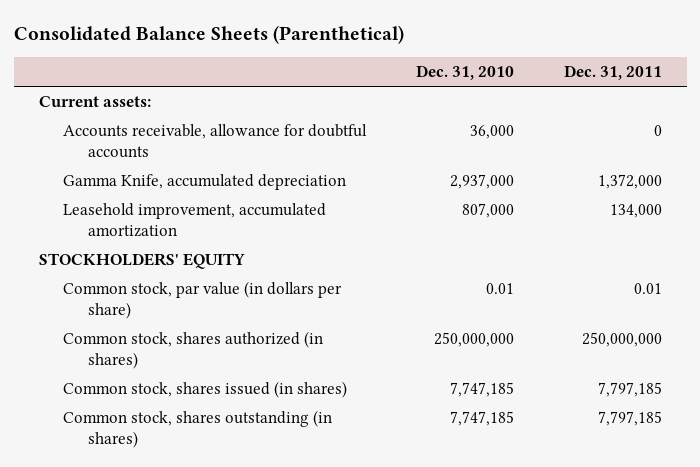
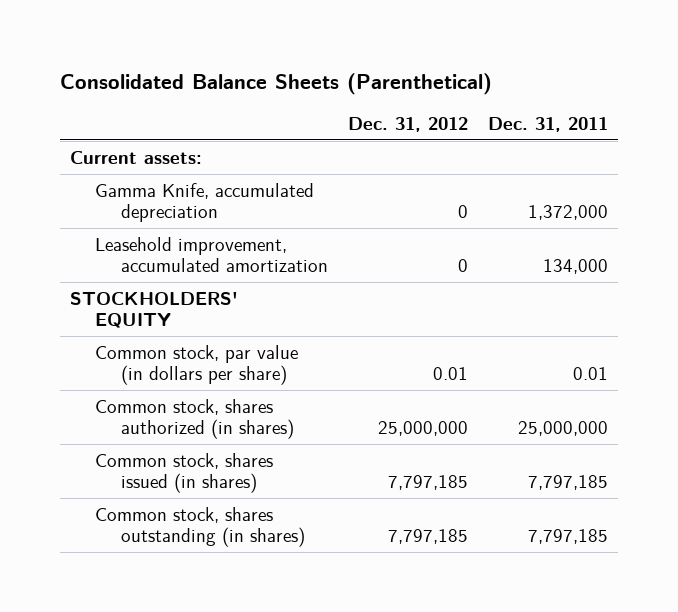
[416,64,515,80] Dec. 31, 2010 -> none
none -> [347,116,468,132] Dec. 31, 2012
[63,124,368,158] Accounts receivable, allowance for doubtful accounts -> none
[581,332,662,348] 250,000,000 -> [517,421,608,437] 25,000,000

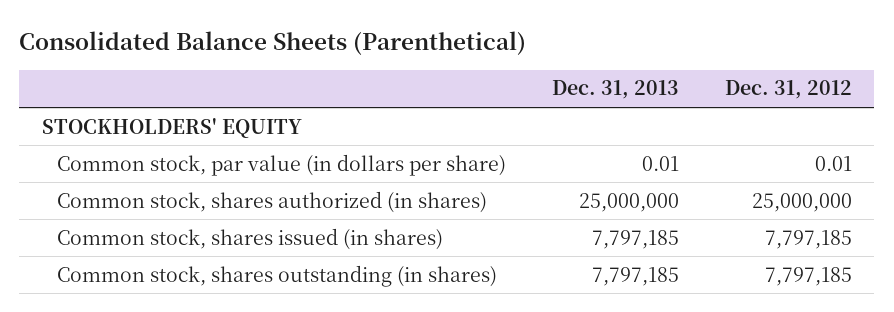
[487,116,608,132] Dec. 31, 2011 -> none
none -> [551,80,679,100] Dec. 31, 2013
[69,150,202,164] Current assets: -> none
[95,182,315,223] Gamma Knife, accumulated depreciation -> none
[95,236,328,273] Leasehold improvement, accumulated amortization -> none

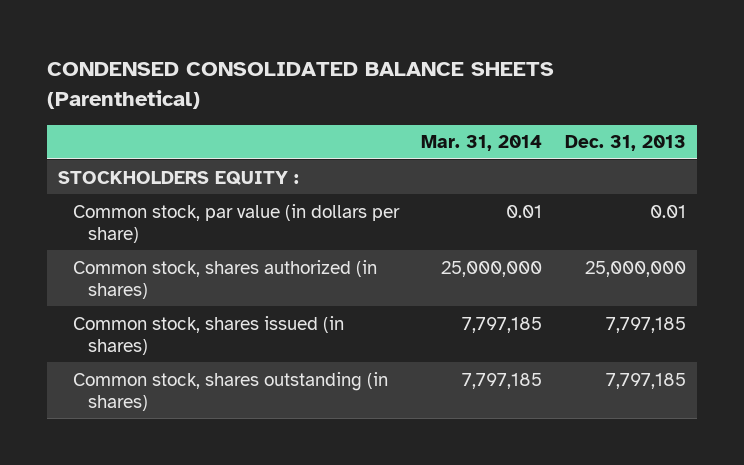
[19,30,527,55] Consolidated Balance Sheets (Parenthetical) -> [46,62,554,109] CONDENSED CONSOLIDATED BALANCE SHEETS (Parenthetical)
[724,80,852,100] Dec. 31, 2012 -> none
none -> [421,135,543,152] Mar. 31, 2014
[42,117,303,138] STOCKHOLDERS' EQUITY -> [58,170,300,185] STOCKHOLDERS EQUITY :

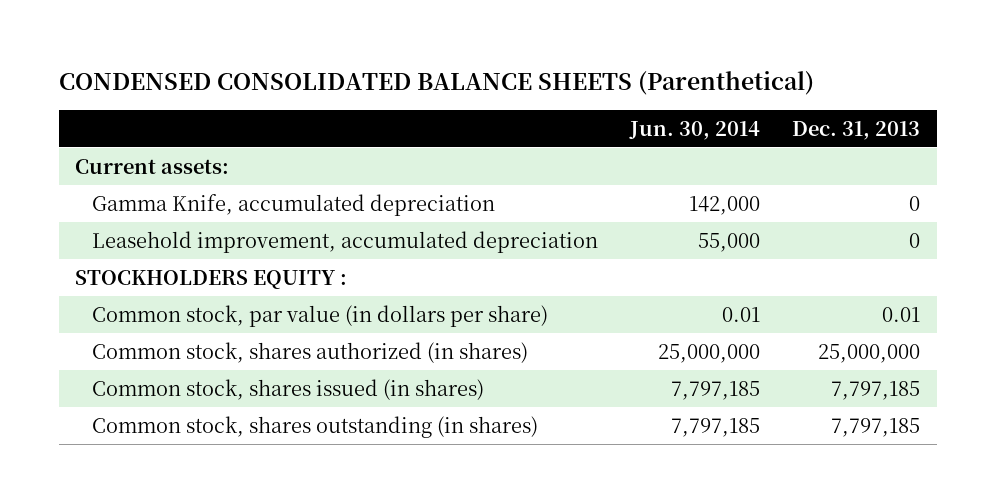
[421,135,543,152] Mar. 31, 2014 -> none
none -> [629,120,761,140] Jun. 30, 2014
none -> [74,158,229,174] Current assets:
none -> [91,193,495,216] Gamma Knife, accumulated depreciation
none -> [91,230,598,253] Leasehold improvement, accumulated depreciation

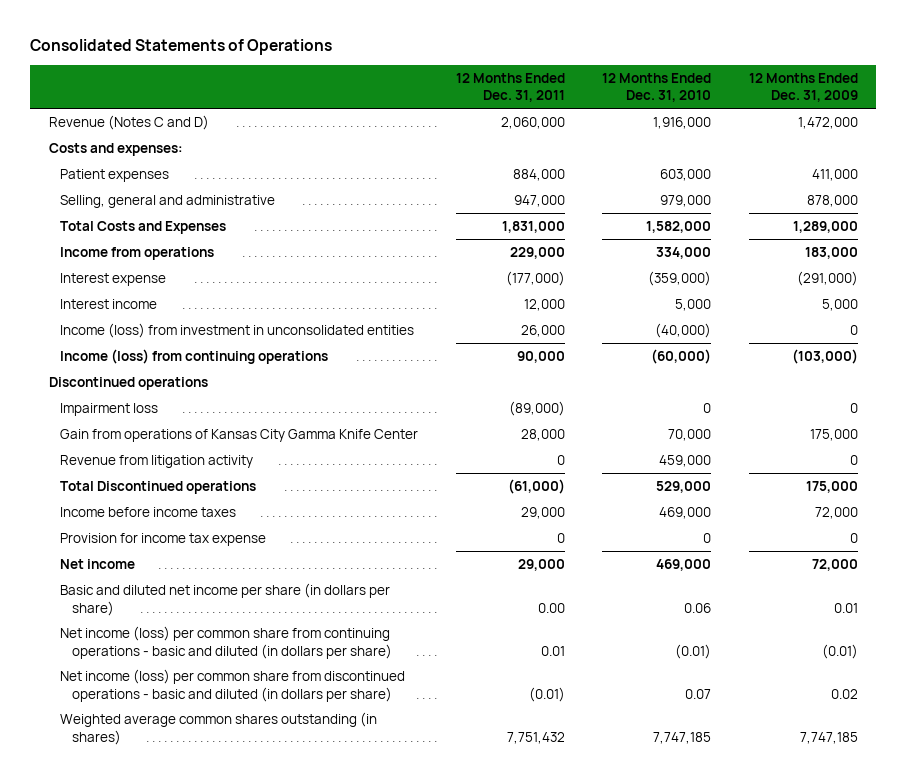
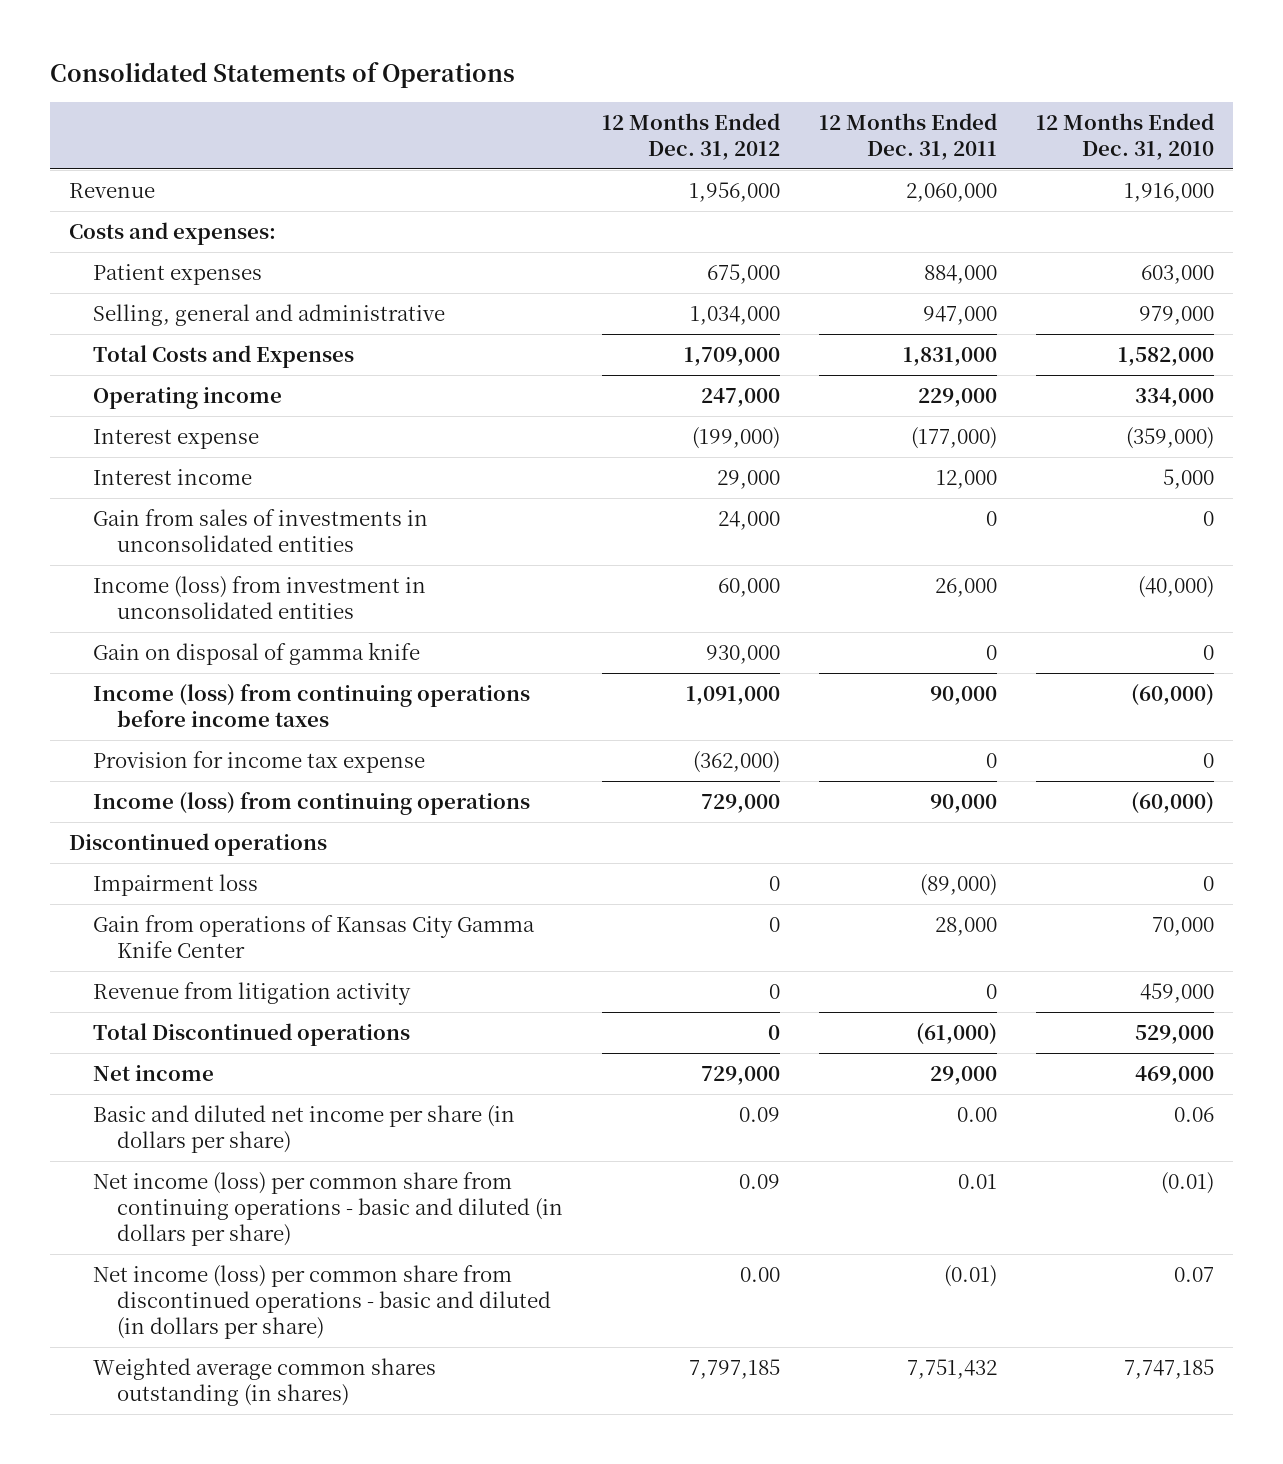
[748,72,858,103] 12 Months Ended Dec. 31, 2009 -> none
none -> [601,113,780,160] 12 Months Ended Dec. 31, 2012
[48,114,209,130] Revenue (Notes C and D) -> [69,182,156,198] Revenue
[60,246,215,260] Income from operations -> [92,386,282,409] Operating income
none -> [92,508,428,552] Gain from sales of investments in unconsolidated entities
none -> [92,641,420,665] Gain on disposal of gamma knife
none -> [92,683,530,727] Income (loss) from continuing operations before income taxes
[60,532,267,546] Provision for income tax expense -> [92,750,425,773] Provision for income tax expense
[60,506,237,517] Income before income taxes -> none

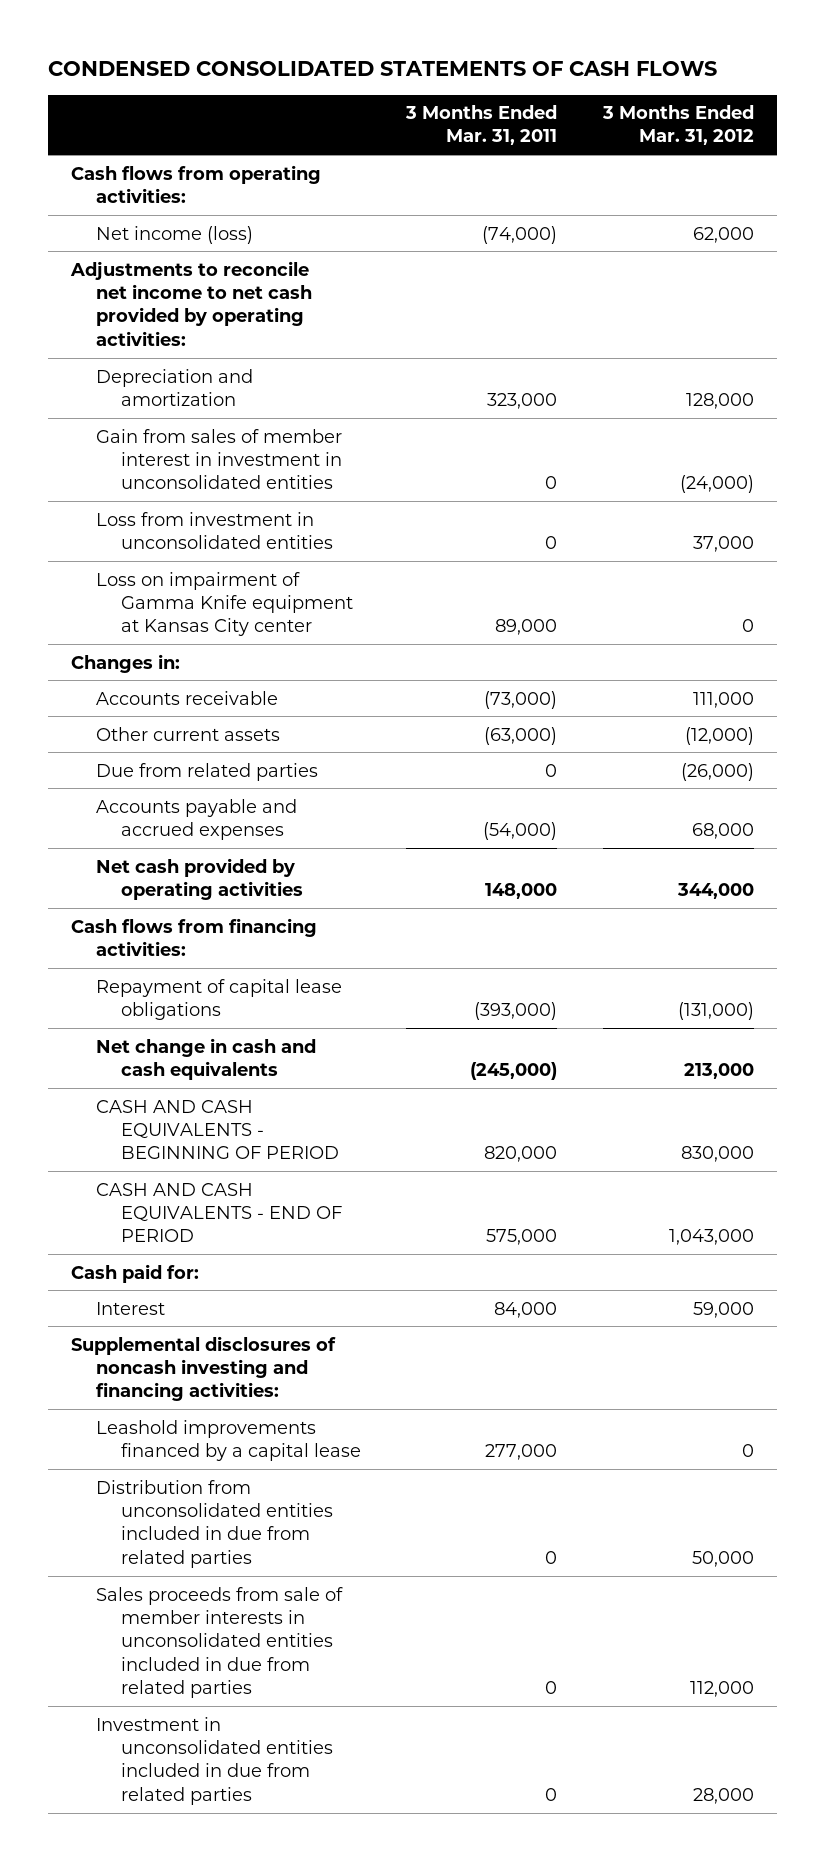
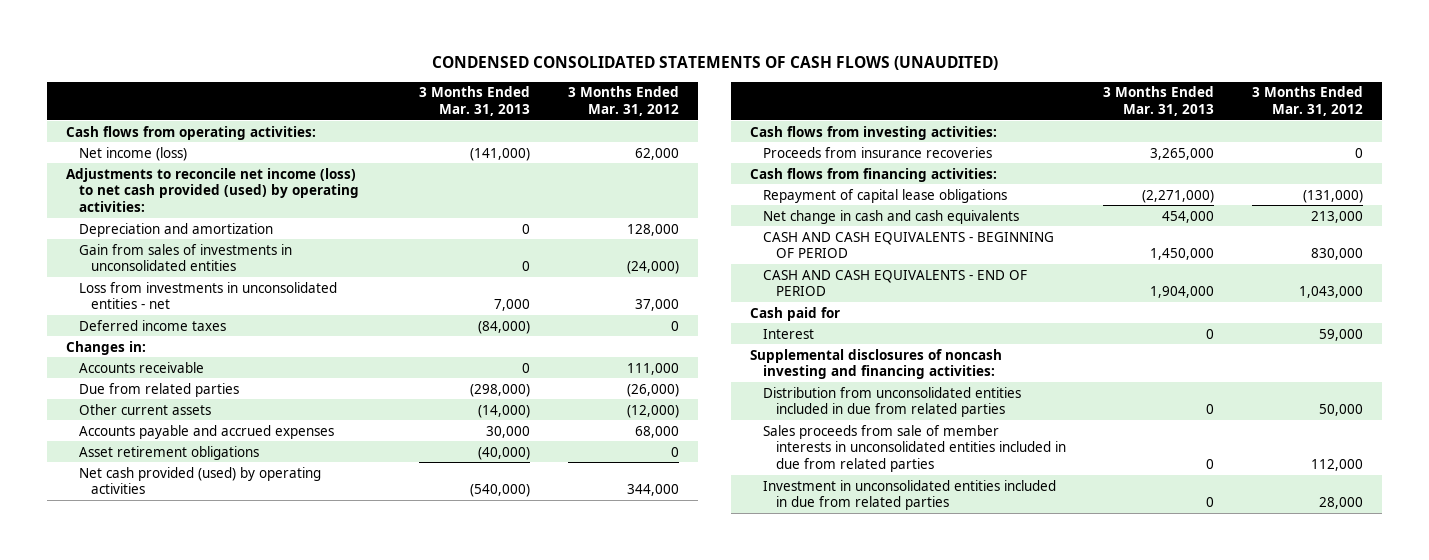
[48,61,718,77] CONDENSED CONSOLIDATED STATEMENTS OF CASH FLOWS -> [431,56,998,71] CONDENSED CONSOLIDATED STATEMENTS OF CASH FLOWS (UNAUDITED)
[405,105,558,146] 3 Months Ended Mar. 31, 2011 -> none
none -> [419,86,531,116] 3 Months Ended Mar. 31, 2013
[70,260,312,346] Adjustments to reconcile net income to net cash provided by operating activities: -> [66,167,359,212] Adjustments to reconcile net income (loss) to net cash provided (used) by operating activities:
[95,571,353,637] Loss on impairment of Gamma Knife equipment at Kansas City center -> none
[95,428,342,490] Gain from sales of member interest in investment in unconsolidated entities -> [78,243,292,272] Gain from sales of investments in unconsolidated entities
[95,511,333,549] Loss from investment in unconsolidated entities -> [78,281,337,310] Loss from investments in unconsolidated entities - net
none -> [78,319,226,331] Deferred income taxes
[95,726,280,741] Other current assets -> [78,403,211,415] Other current assets
none -> [78,445,259,460] Asset retirement obligations
[95,857,303,900] Net cash provided by operating activities -> [78,466,321,495] Net cash provided (used) by operating activities
none -> [750,125,998,140] Cash flows from investing activities:
none -> [762,146,992,158] Proceeds from insurance recoveries
[71,1263,200,1283] Cash paid for: -> [750,306,841,321] Cash paid for
[95,1419,361,1461] Leashold improvements financed by a capital lease -> none

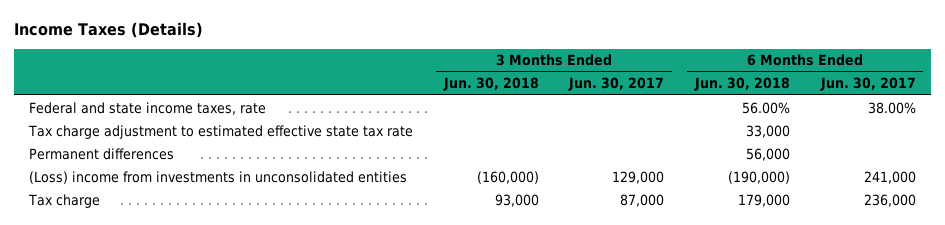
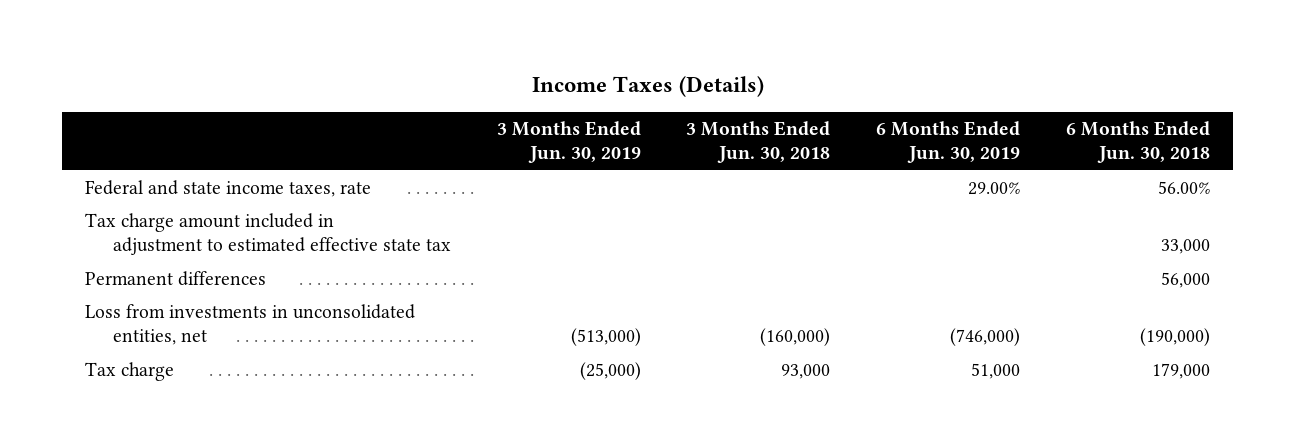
[568,77,665,92] Jun. 30, 2017 -> none
[819,77,916,92] Jun. 30, 2017 -> none
none -> [496,120,641,164] 3 Months Ended Jun. 30, 2019
none -> [876,120,1021,164] 6 Months Ended Jun. 30, 2019
[27,124,413,139] Tax charge adjustment to estimated effective state tax rate -> [85,213,451,256] Tax charge amount included in adjustment to estimated effective state tax
[28,170,407,184] (Loss) income from investments in unconsolidated entities -> [85,304,416,346] Loss from investments in unconsolidated entities, net

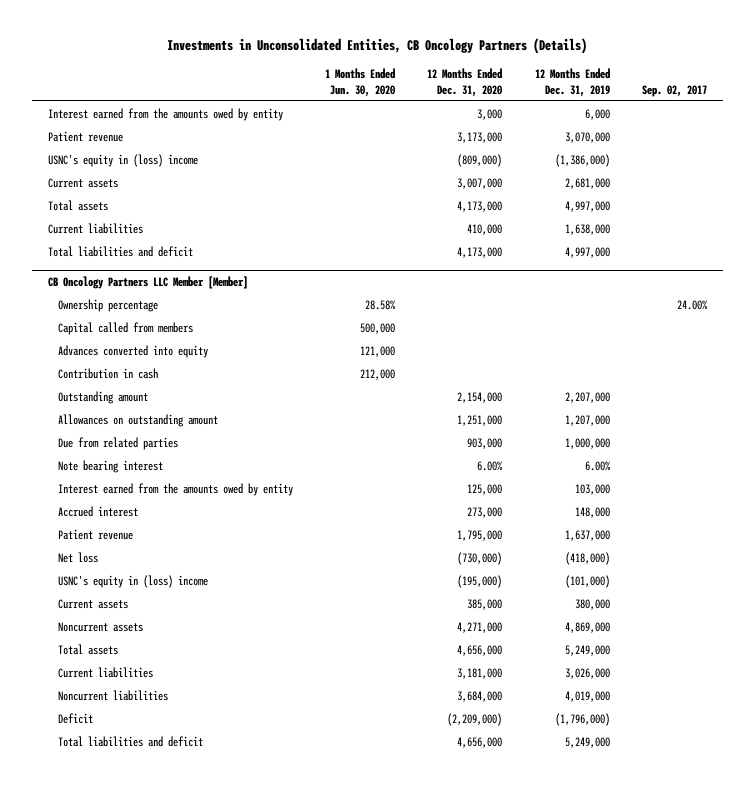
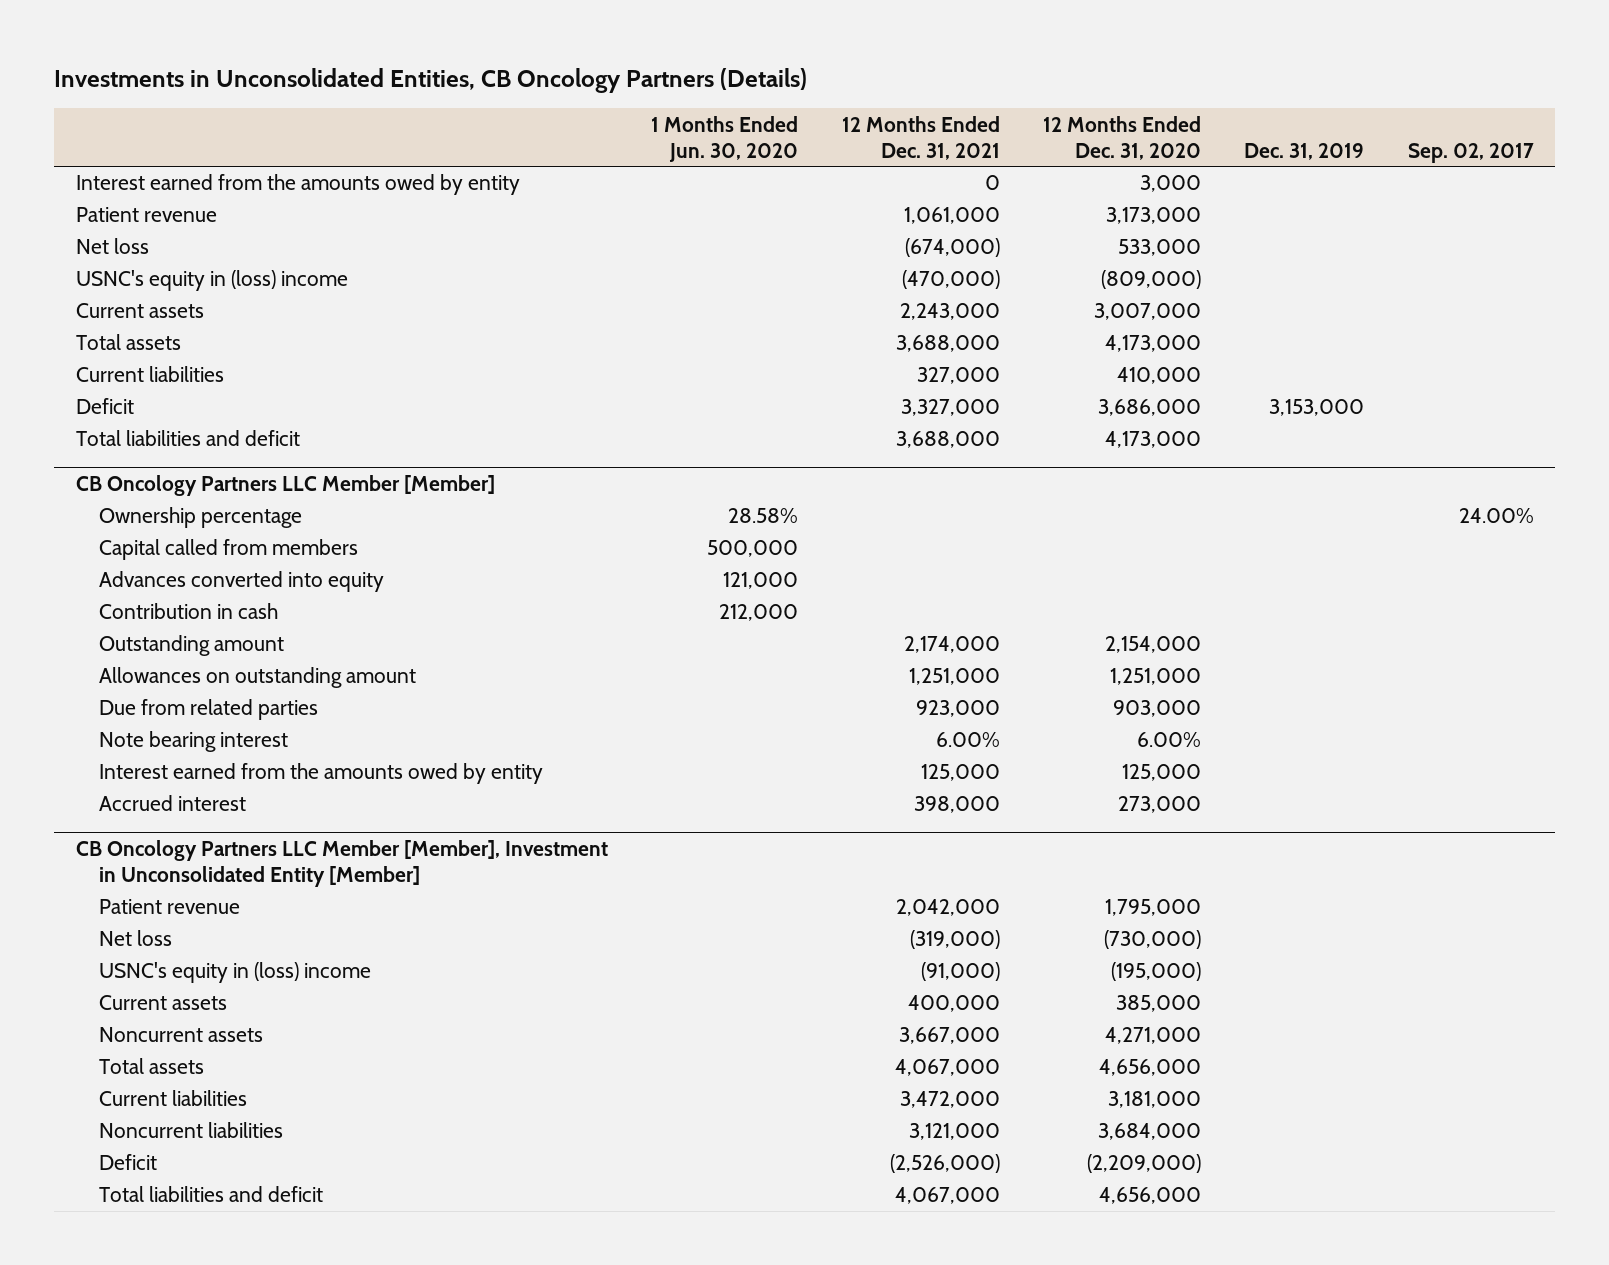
[534,67,610,97] 12 Months Ended Dec. 31, 2019 -> none
none -> [841,115,1000,160] 12 Months Ended Dec. 31, 2021
none -> [1244,142,1365,160] Dec. 31, 2019
none -> [75,238,149,255] Net loss
none -> [75,398,134,415] Deficit
none -> [75,840,608,887] CB Oncology Partners LLC Member [Member], Investment in Unconsolidated Entity [Member]

